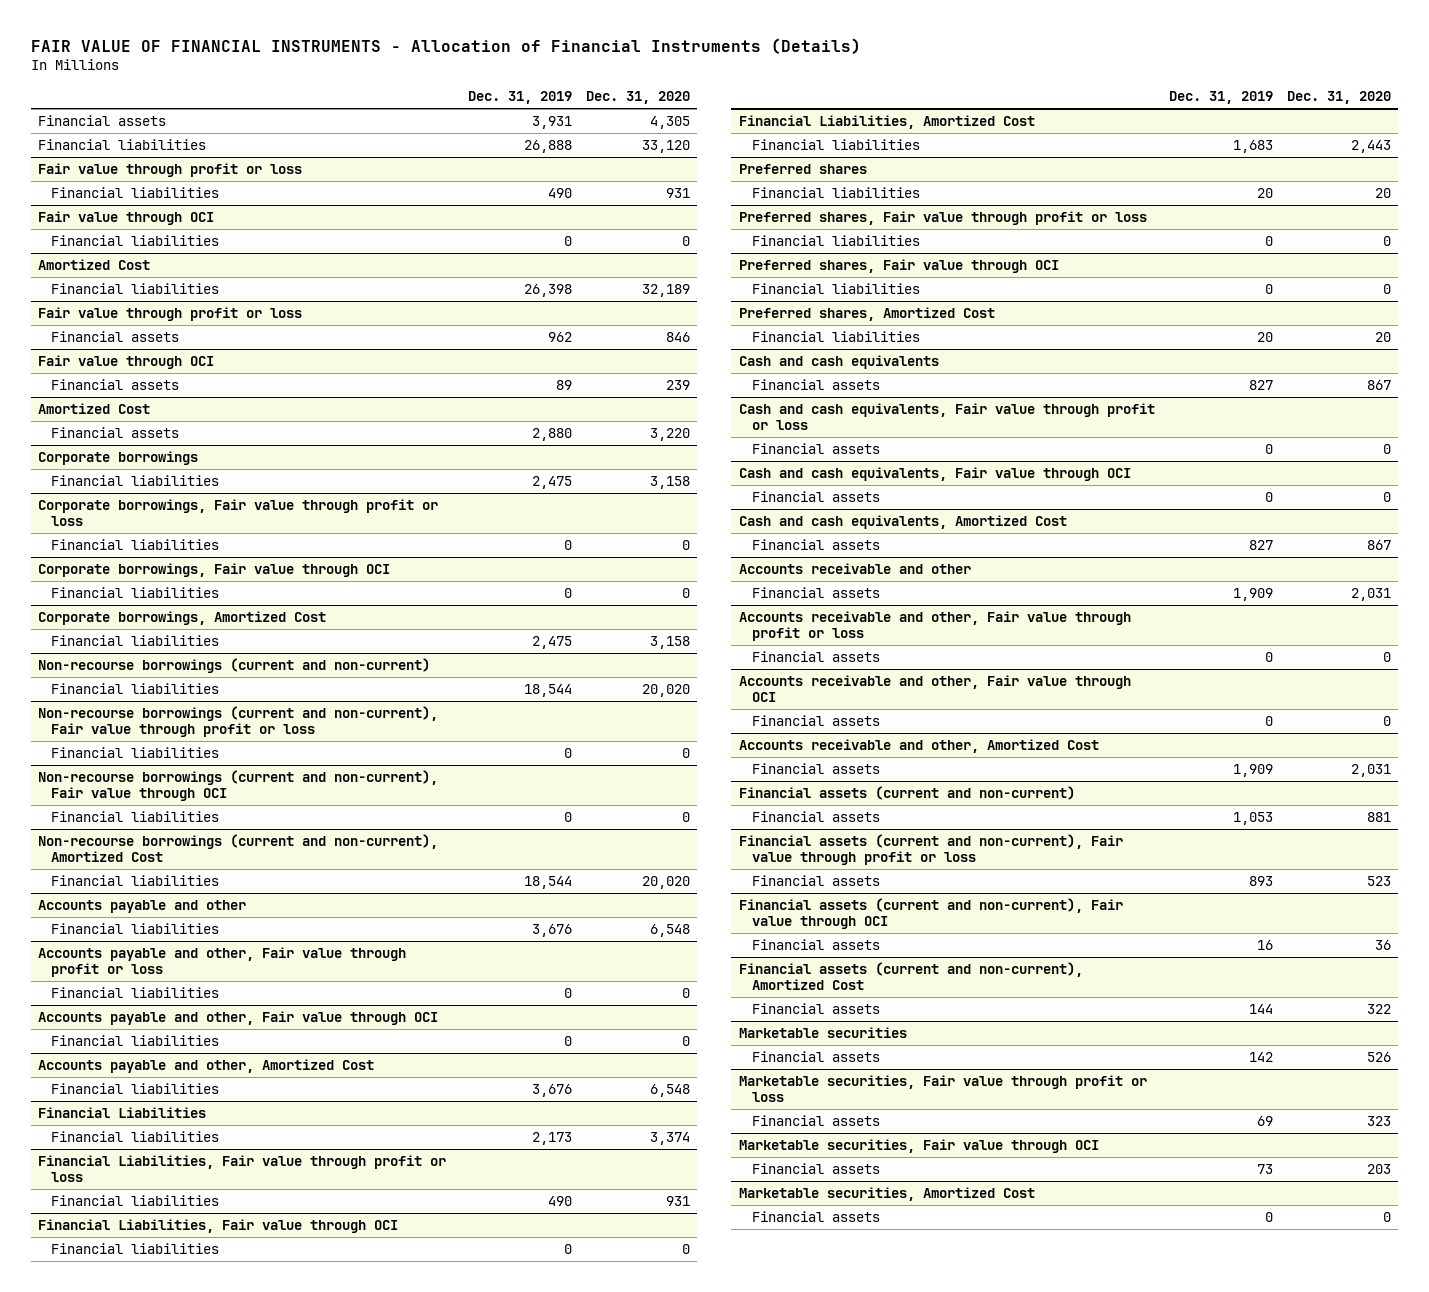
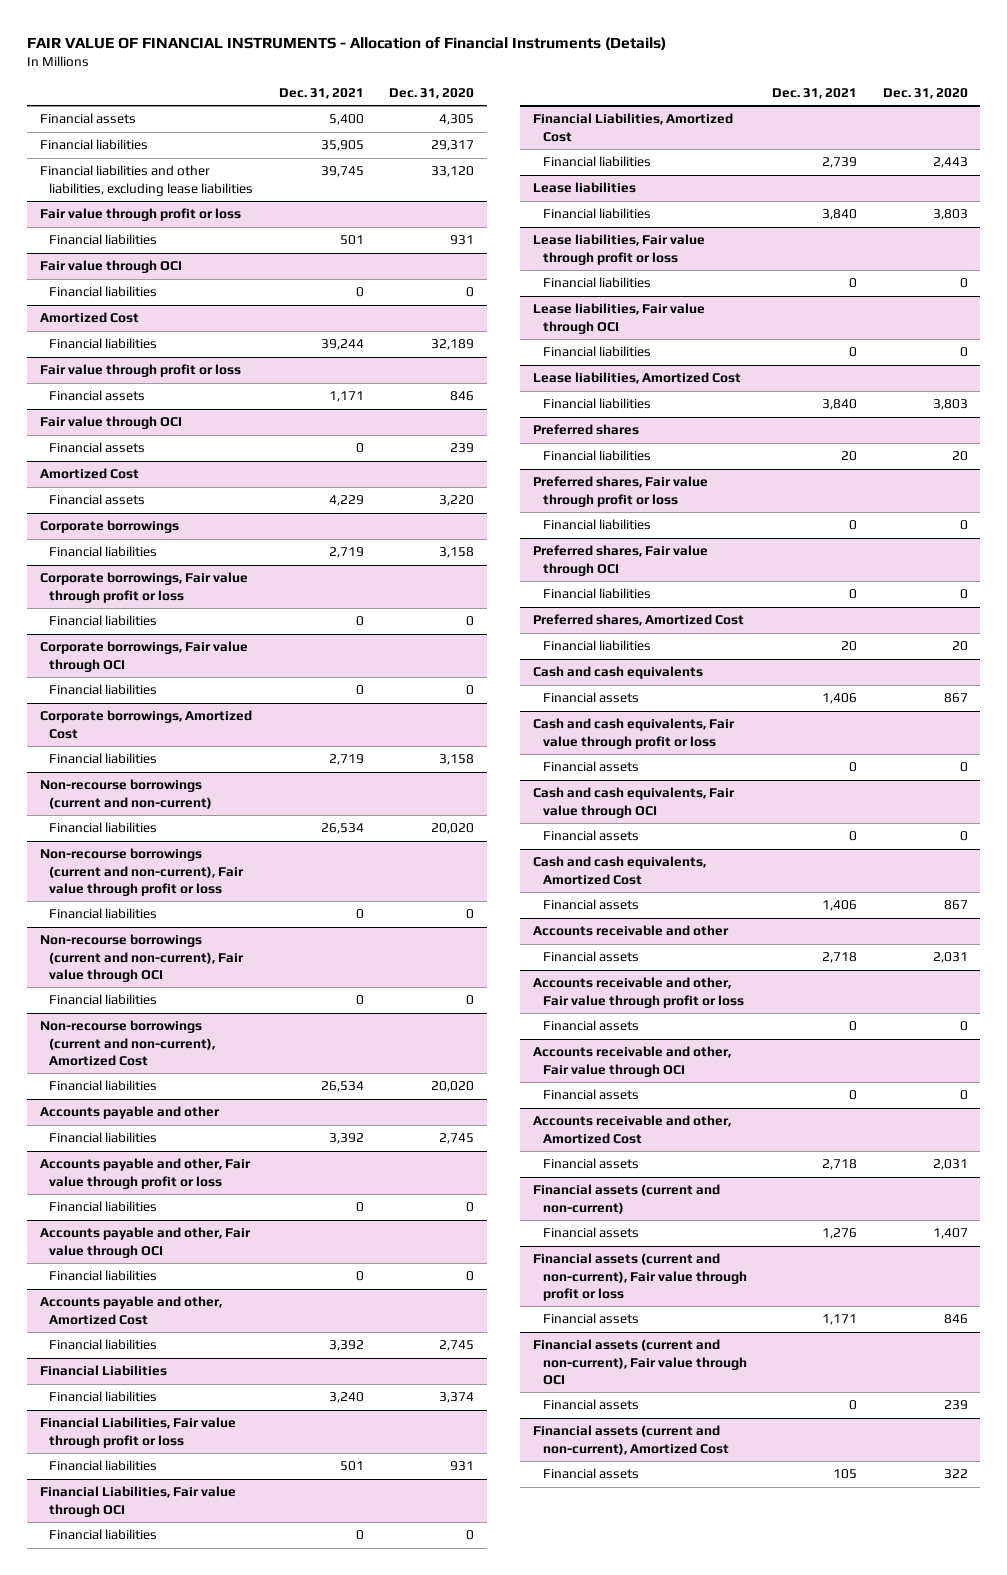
[467,91,572,105] Dec. 31, 2019 -> none
none -> [278,87,364,99] Dec. 31, 2021
[642,140,691,154] 33,120 -> [431,140,475,152] 29,317
none -> [39,165,254,196] Financial liabilities and other liabilities, excluding lease liabilities
[650,924,691,938] 6,548 -> [439,1133,475,1145] 2,745
[650,1084,691,1098] 6,548 -> [439,1340,475,1352] 2,745
none -> [533,182,637,194] Lease liabilities
none -> [542,208,651,220] Financial liabilities
none -> [533,234,706,265] Lease liabilities, Fair value through profit or loss
none -> [542,277,651,289] Financial liabilities
none -> [533,303,706,334] Lease liabilities, Fair value through OCI
none -> [542,346,651,358] Financial liabilities
none -> [533,372,742,385] Lease liabilities, Amortized Cost
none -> [542,398,651,410] Financial liabilities
[1366,812,1391,823] 881 -> [932,1228,968,1240] 1,407
[1366,876,1391,887] 523 -> [943,1314,968,1325] 846
[1374,940,1391,951] 36 -> [943,1400,968,1411] 239
[738,1027,907,1039] Marketable securities -> none
[751,1051,880,1063] Financial assets -> none
[738,1075,1147,1103] Marketable securities, Fair value through profit or loss -> none
[751,1115,880,1127] Financial assets -> none
[738,1139,1099,1154] Marketable securities, Fair value through OCI -> none
[751,1163,880,1175] Financial assets -> none
[738,1187,1035,1202] Marketable securities, Amortized Cost -> none
[751,1211,880,1223] Financial assets -> none

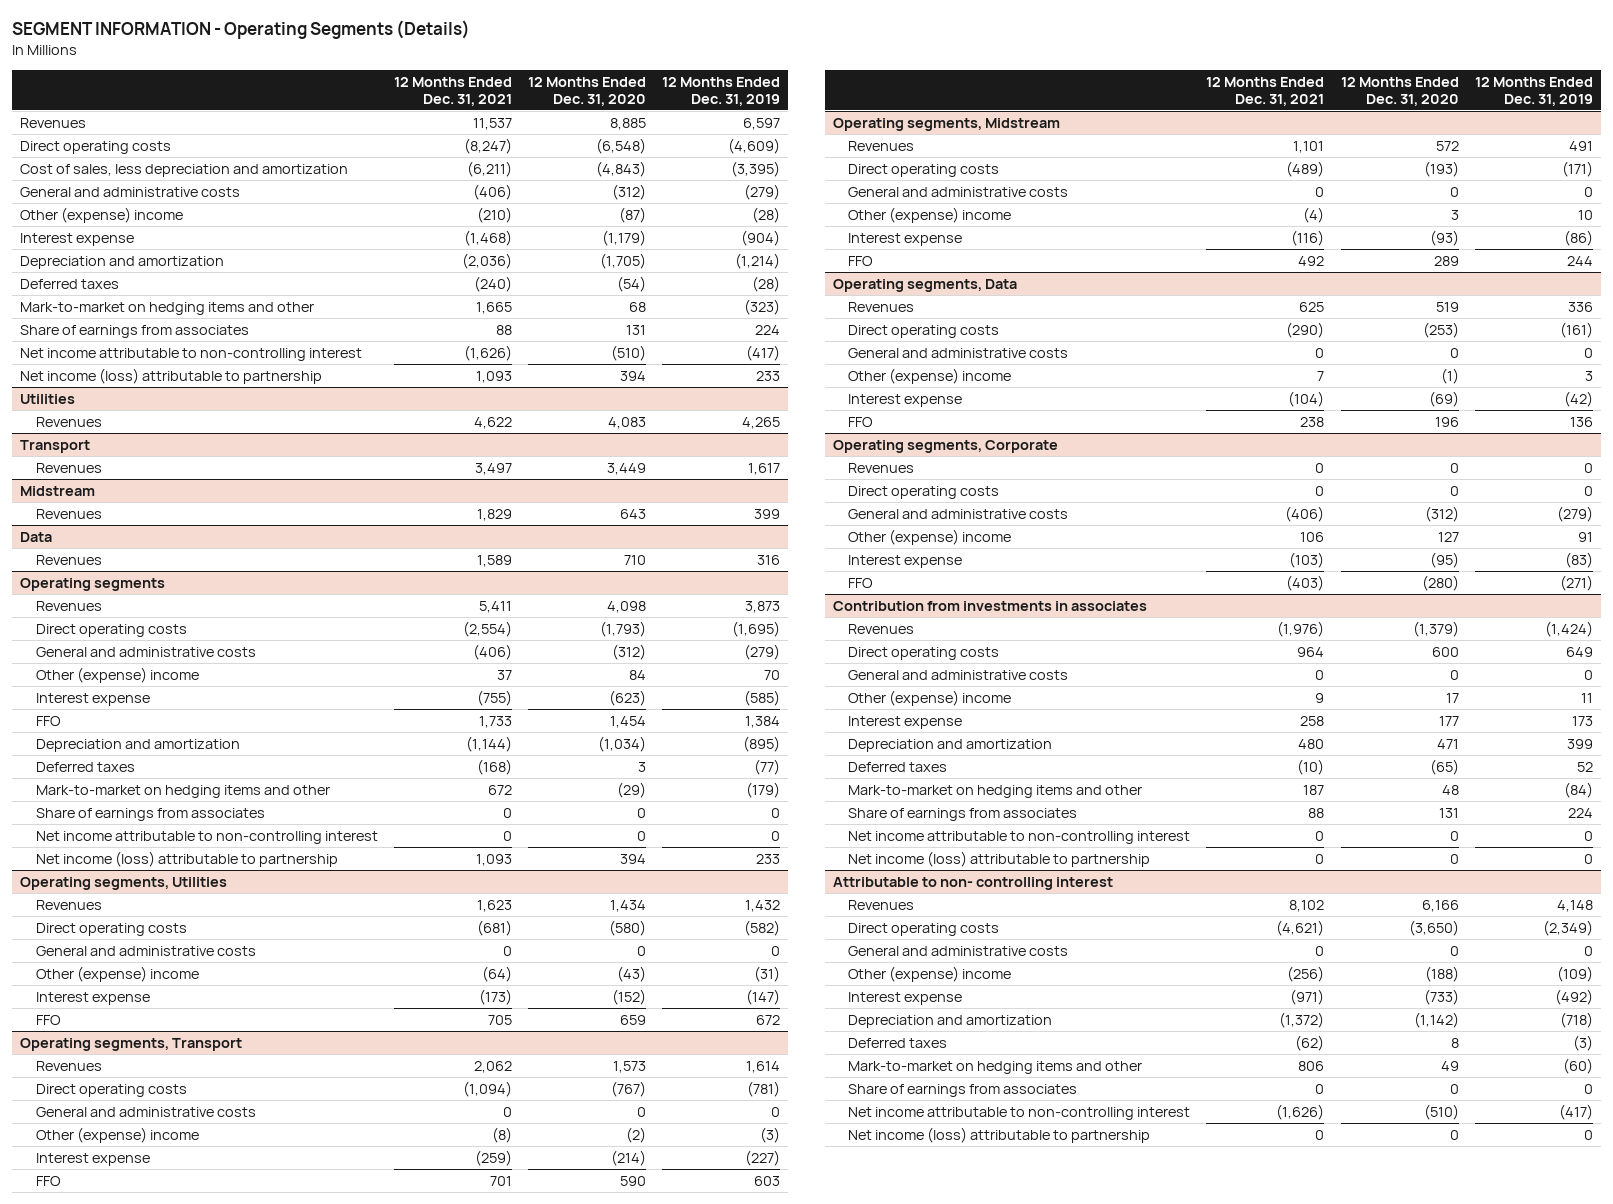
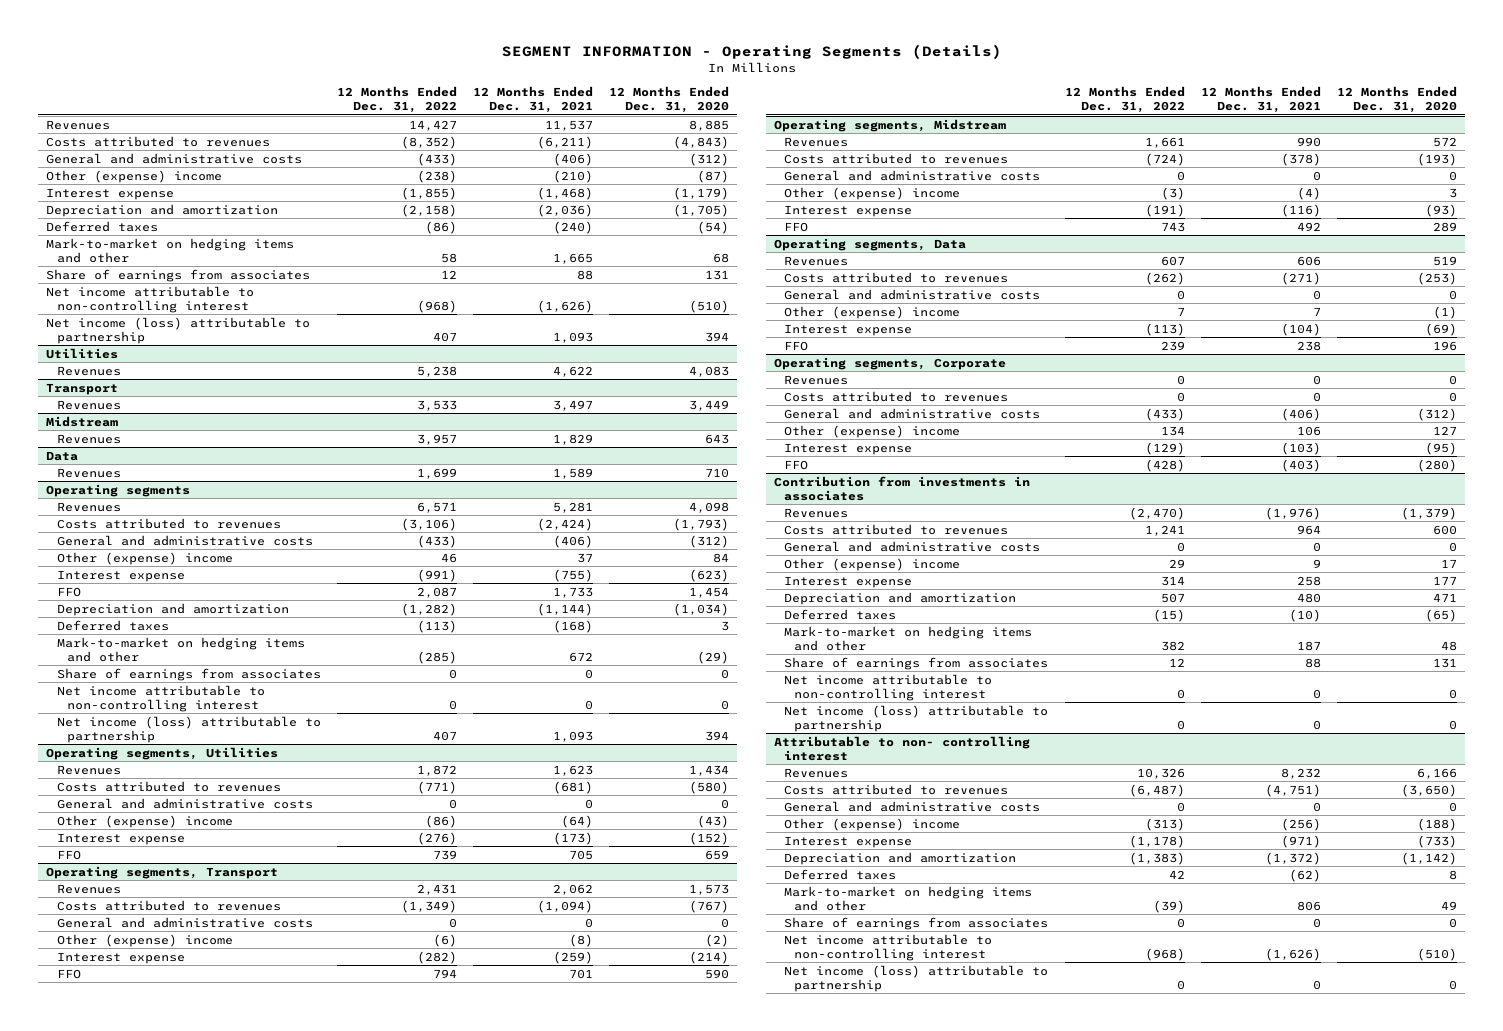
[662,76,781,106] 12 Months Ended Dec. 31, 2019 -> none
none -> [336,86,457,114] 12 Months Ended Dec. 31, 2022
[20,140,172,154] Direct operating costs -> none
[20,163,349,177] Cost of sales, less depreciation and amortization -> [46,135,271,147] Costs attributed to revenues
[35,623,187,637] Direct operating costs -> none
[478,600,512,613] 5,411 -> [552,501,593,513] 5,281
none -> [56,517,281,529] Costs attributed to revenues
[35,922,187,936] Direct operating costs -> [56,780,281,792] Costs attributed to revenues
[35,1083,187,1097] Direct operating costs -> [56,899,281,911] Costs attributed to revenues
[848,163,1000,177] Direct operating costs -> none
[1293,140,1325,153] 1,101 -> [1296,136,1321,147] 990
none -> [784,152,1009,164] Costs attributed to revenues
[848,324,1000,338] Direct operating costs -> none
[1299,301,1325,312] 625 -> [1296,255,1321,266] 606
none -> [784,271,1009,283] Costs attributed to revenues
[848,485,1000,499] Direct operating costs -> none
none -> [784,390,1009,402] Costs attributed to revenues
[848,646,1000,660] Direct operating costs -> [784,523,1009,535] Costs attributed to revenues
[848,922,1000,936] Direct operating costs -> none
[1289,899,1325,912] 8,102 -> [1280,767,1321,779] 8,232
none -> [784,783,1009,795] Costs attributed to revenues

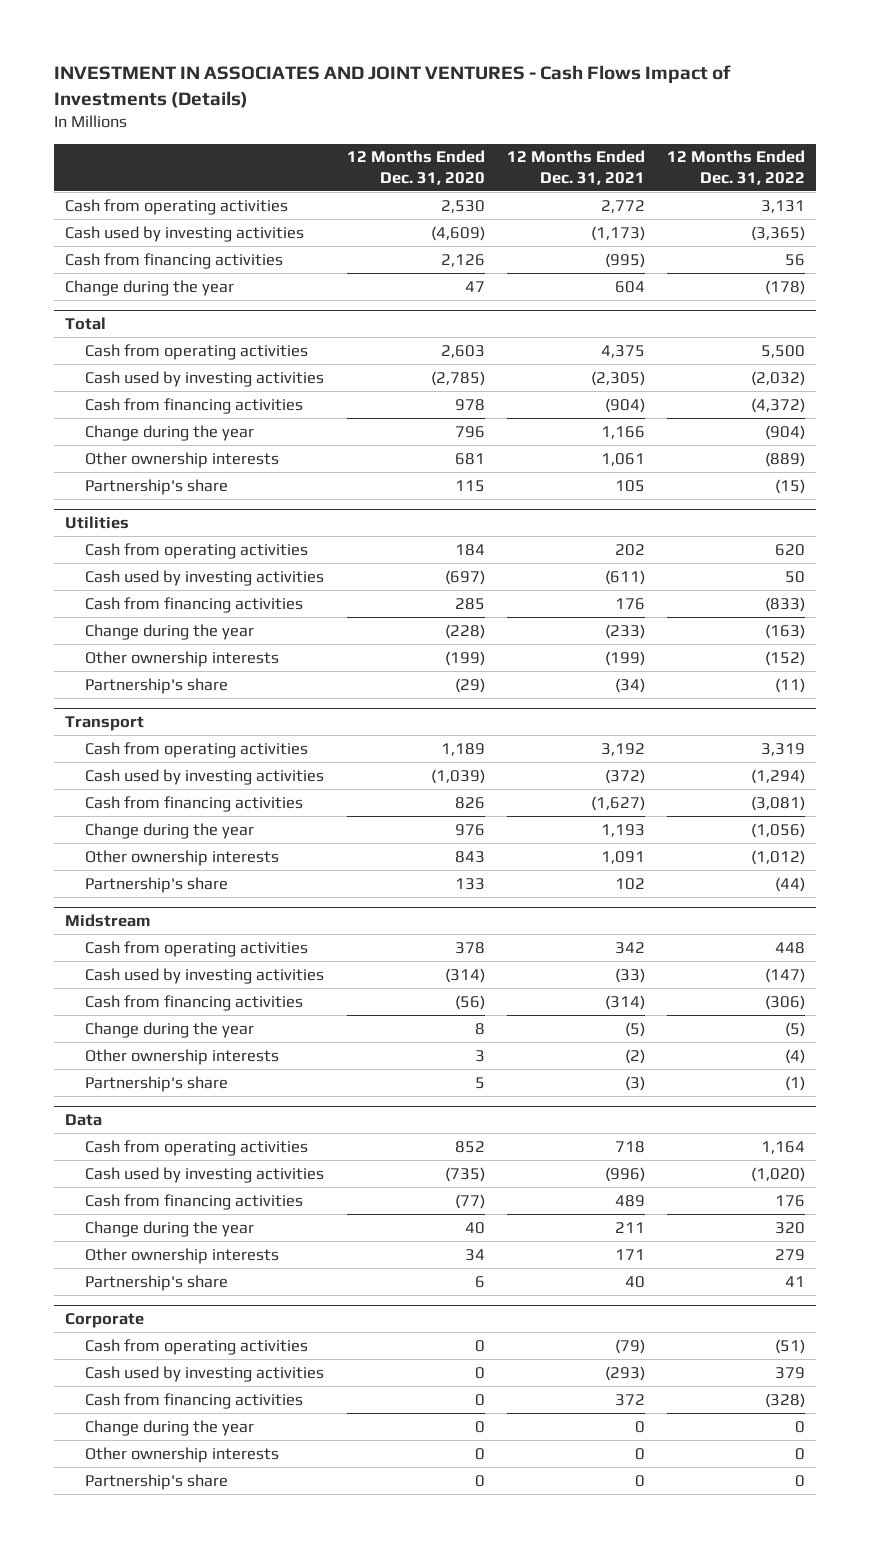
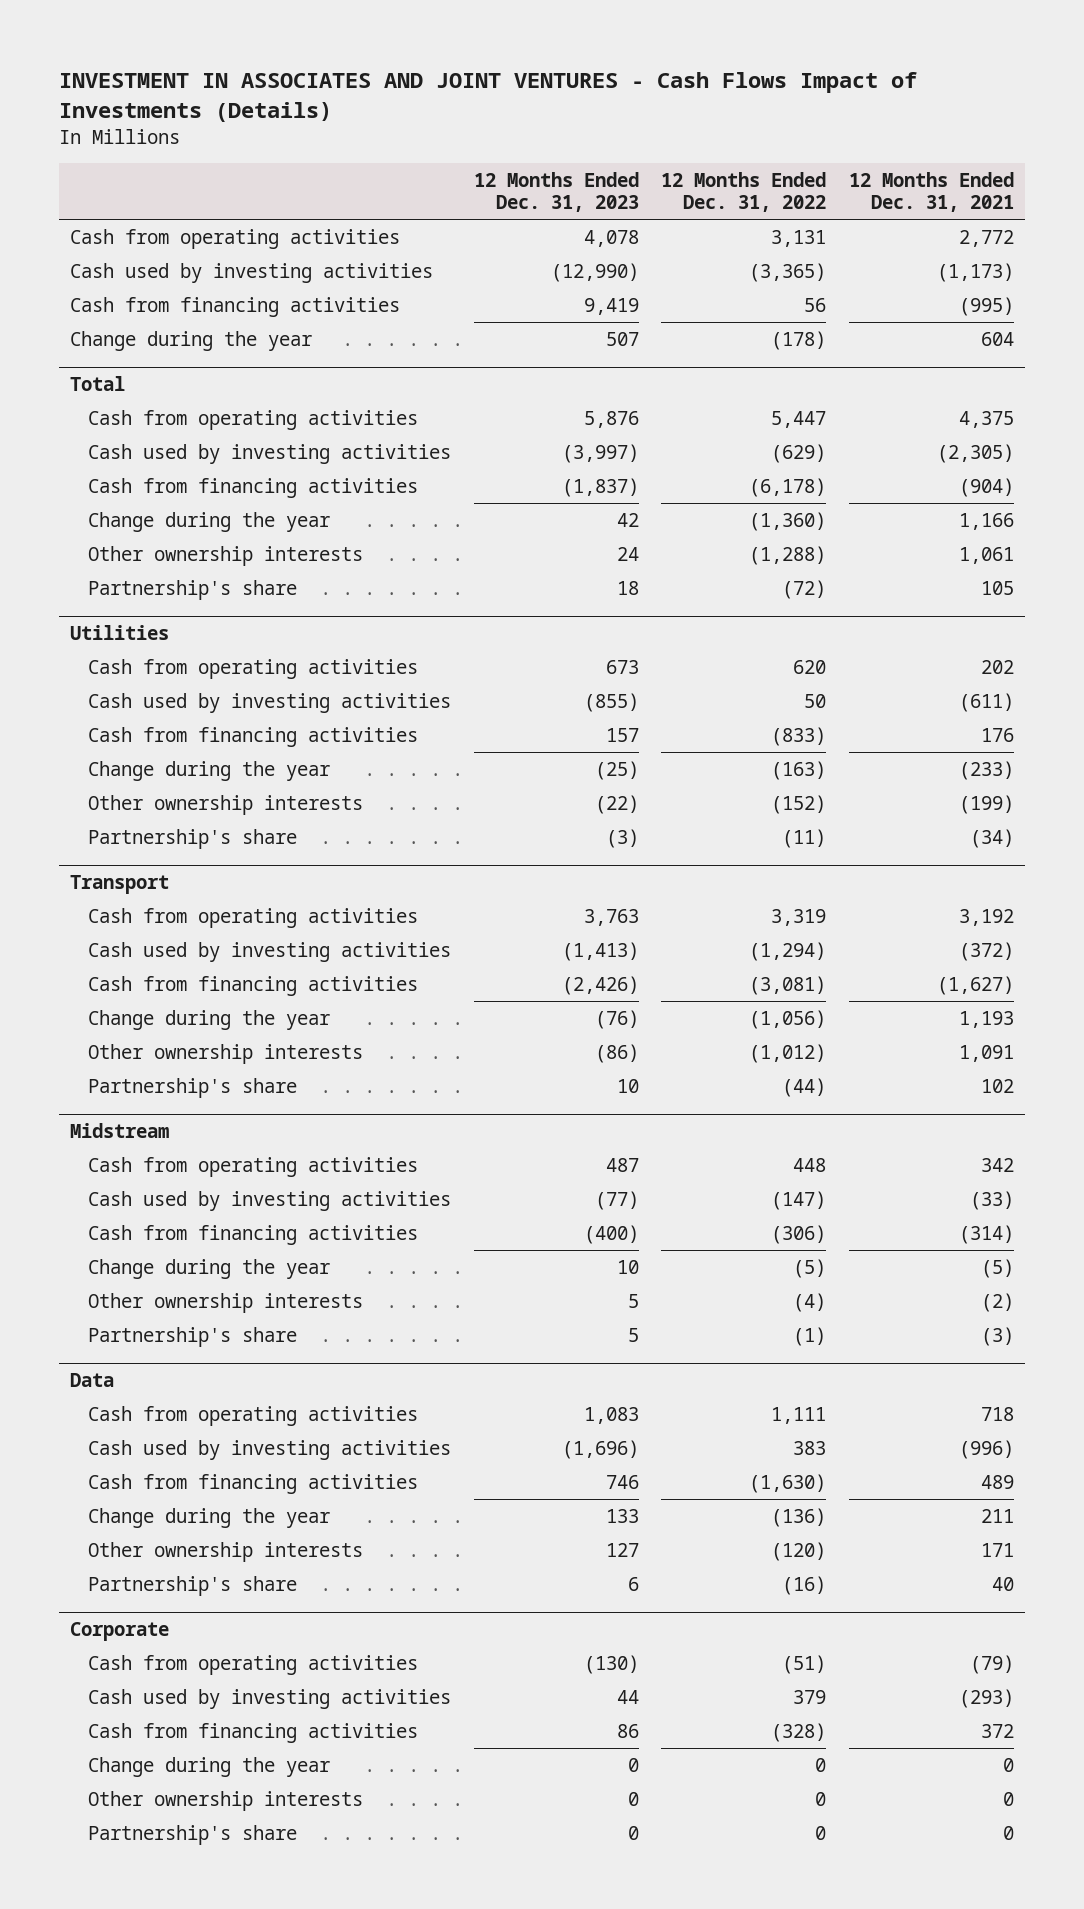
[346,150,485,185] 12 Months Ended Dec. 31, 2020 -> none
none -> [473,171,639,212] 12 Months Ended Dec. 31, 2023
[761,344,806,358] 5,500 -> [771,411,827,429] 5,447
[751,370,806,386] (2,032) -> [771,444,827,464] (629)
[751,397,806,413] (4,372) -> [749,478,827,498] (6,178)
[765,424,806,440] (904) -> [749,512,827,532] (1,360)
[765,451,806,467] (889) -> [749,546,827,566] (1,288)
[775,478,806,494] (15) -> [782,580,827,600] (72)
[761,1140,806,1154] 1,164 -> [771,1407,827,1425] 1,111
[751,1166,806,1182] (1,020) -> [793,1441,827,1456] 383
[775,1194,806,1207] 176 -> [749,1474,827,1494] (1,630)
[775,1221,806,1234] 320 -> [771,1508,827,1528] (136)
[775,1248,806,1261] 279 -> [771,1542,827,1562] (120)
[785,1275,806,1287] 41 -> [782,1576,827,1596] (16)

